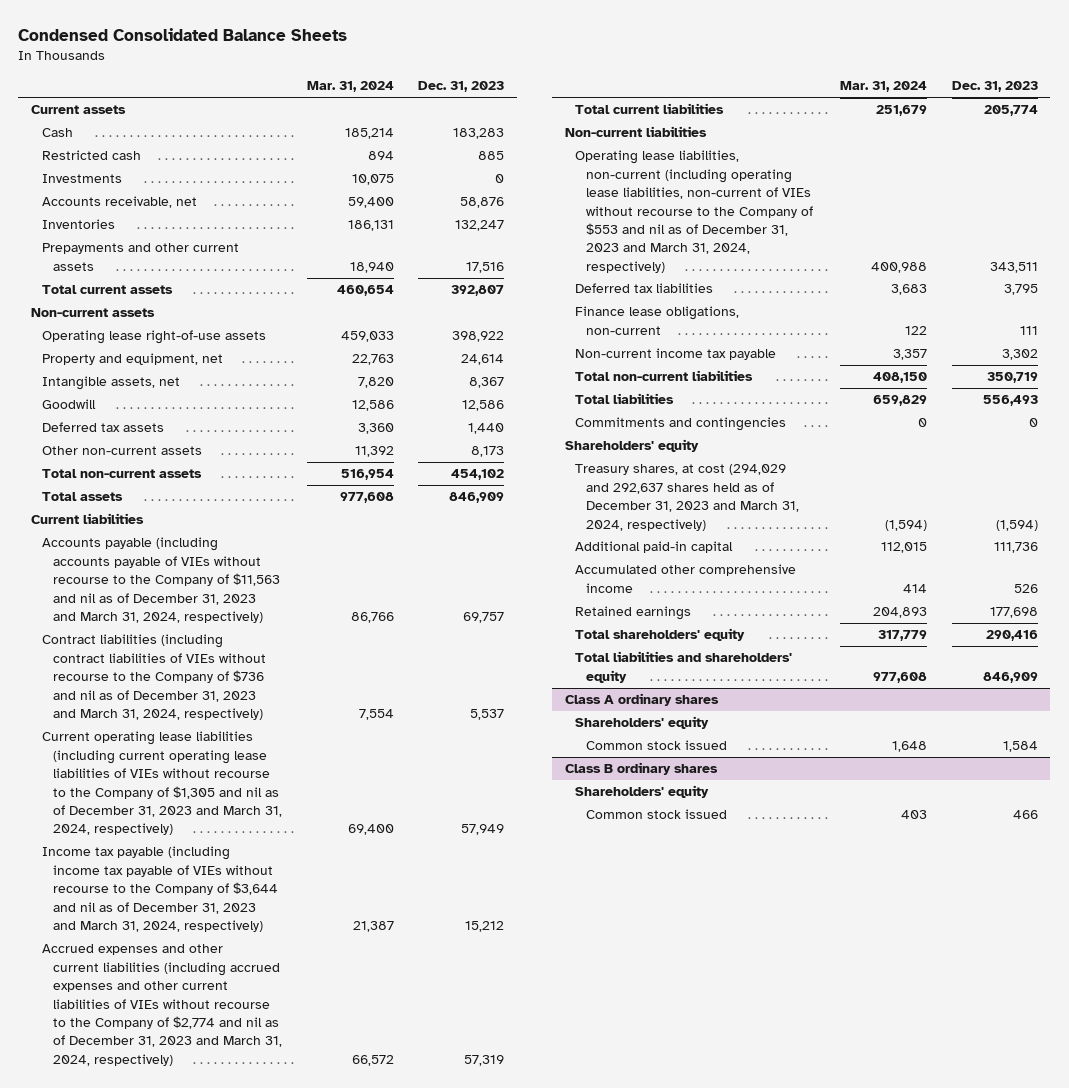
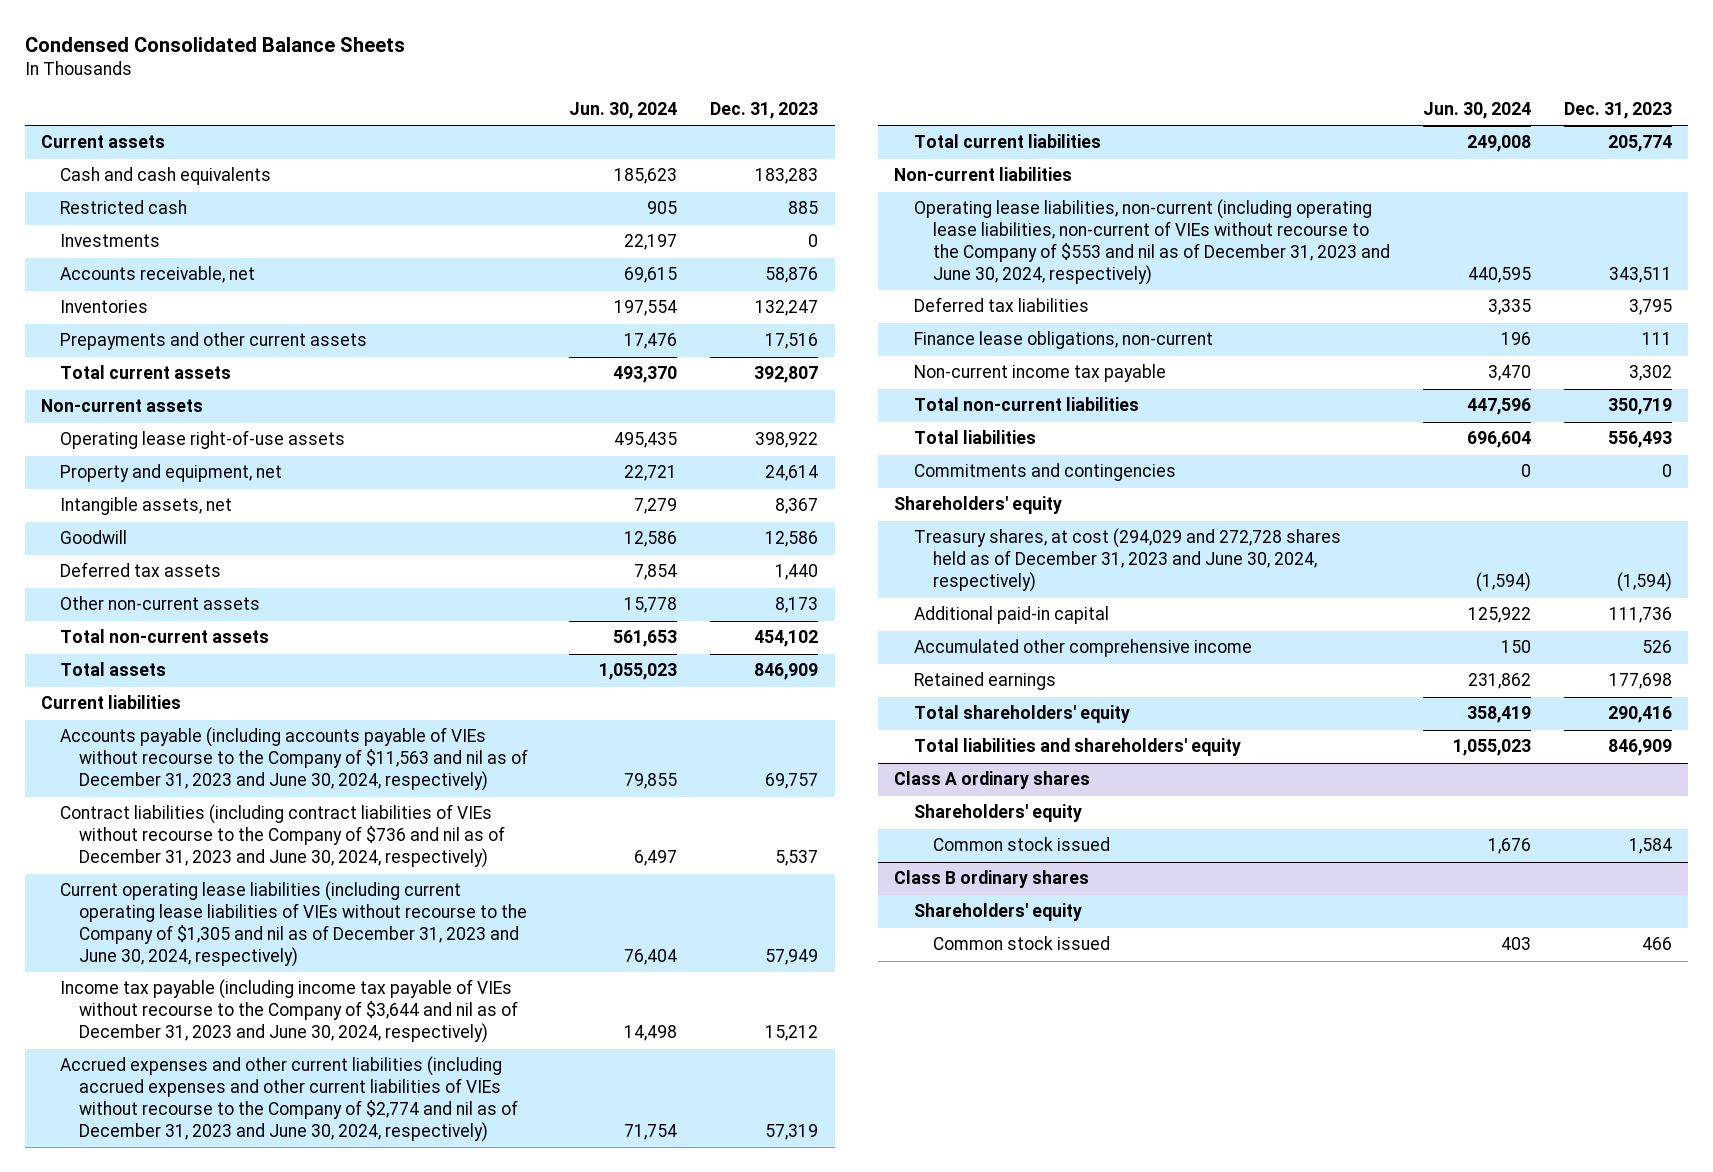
[306,81,394,93] Mar. 31, 2024 -> none
none -> [569,101,678,119] Jun. 30, 2024
[41,128,73,138] Cash -> [60,167,272,186] Cash and cash equivalents
[41,537,280,623] Accounts payable (including accounts payable of VIEs without recourse to the Company of $11,563 and nil as of December 31, 2023 and March 31, 2024, respectively) -> [60,727,529,792] Accounts payable (including accounts payable of VIEs without recourse to the Company of $11,563 and nil as of December 31, 2023 and June 30, 2024, respectively)
[41,634,266,720] Contract liabilities (including contract liabilities of VIEs without recourse to the Company of $736 and nil as of December 31, 2023 and March 31, 2024, respectively) -> [60,804,506,869] Contract liabilities (including contract liabilities of VIEs without recourse to the Company of $736 and nil as of December 31, 2023 and June 30, 2024, respectively)
[41,731,282,836] Current operating lease liabilities (including current operating lease liabilities of VIEs without recourse to the Company of $1,305 and nil as of December 31, 2023 and March 31, 2024, respectively) -> [60,881,528,968] Current operating lease liabilities (including current operating lease liabilities of VIEs without recourse to the Company of $1,305 and nil as of December 31, 2023 and June 30, 2024, respectively)
[41,846,278,932] Income tax payable (including income tax payable of VIEs without recourse to the Company of $3,644 and nil as of December 31, 2023 and March 31, 2024, respectively) -> [60,979,519,1044] Income tax payable (including income tax payable of VIEs without recourse to the Company of $3,644 and nil as of December 31, 2023 and June 30, 2024, respectively)
[41,944,282,1066] Accrued expenses and other current liabilities (including accrued expenses and other current liabilities of VIEs without recourse to the Company of $2,774 and nil as of December 31, 2023 and March 31, 2024, respectively) -> [60,1056,519,1143] Accrued expenses and other current liabilities (including accrued expenses and other current liabilities of VIEs without recourse to the Company of $2,774 and nil as of December 31, 2023 and June 30, 2024, respectively)
[575,150,814,273] Operating lease liabilities, non-current (including operating lease liabilities, non-current of VIEs without recourse to the Company of $553 and nil as of December 31, 2023 and March 31, 2024, respectively) -> [913,199,1390,286] Operating lease liabilities, non-current (including operating lease liabilities, non-current of VIEs without recourse to the Company of $553 and nil as of December 31, 2023 and June 30, 2024, respectively)
[575,464,800,531] Treasury shares, at cost (294,029 and 292,637 shares held as of December 31, 2023 and March 31, 2024, respectively) -> [913,528,1341,593] Treasury shares, at cost (294,029 and 272,728 shares held as of December 31, 2023 and June 30, 2024, respectively)

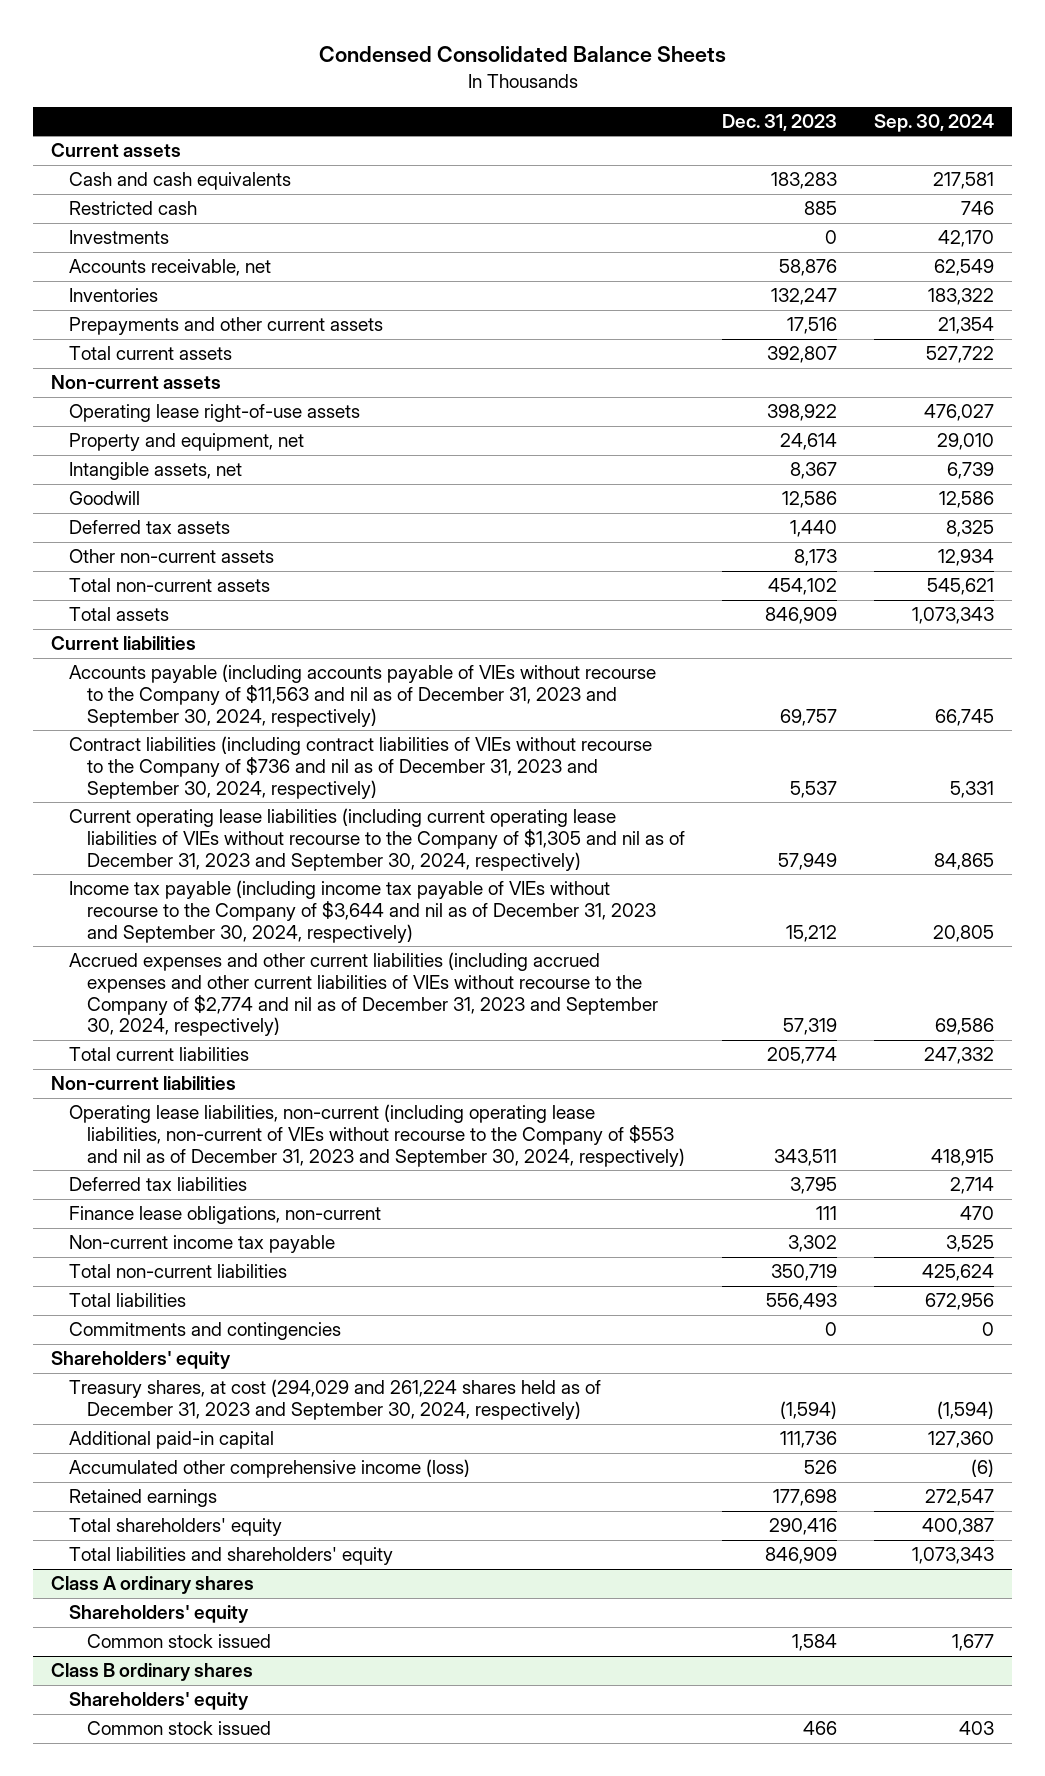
[569,101,678,119] Jun. 30, 2024 -> none
none -> [873,113,994,132] Sep. 30, 2024
[60,727,529,792] Accounts payable (including accounts payable of VIEs without recourse to the Company of $11,563 and nil as of December 31, 2023 and June 30, 2024, respectively) -> [69,664,657,727] Accounts payable (including accounts payable of VIEs without recourse to the Company of $11,563 and nil as of December 31, 2023 and September 30, 2024, respectively)
[60,804,506,869] Contract liabilities (including contract liabilities of VIEs without recourse to the Company of $736 and nil as of December 31, 2023 and June 30, 2024, respectively) -> [69,736,653,799] Contract liabilities (including contract liabilities of VIEs without recourse to the Company of $736 and nil as of December 31, 2023 and September 30, 2024, respectively)
[60,881,528,968] Current operating lease liabilities (including current operating lease liabilities of VIEs without recourse to the Company of $1,305 and nil as of December 31, 2023 and June 30, 2024, respectively) -> [69,808,686,871] Current operating lease liabilities (including current operating lease liabilities of VIEs without recourse to the Company of $1,305 and nil as of December 31, 2023 and September 30, 2024, respectively)
[60,979,519,1044] Income tax payable (including income tax payable of VIEs without recourse to the Company of $3,644 and nil as of December 31, 2023 and June 30, 2024, respectively) -> [69,880,657,943] Income tax payable (including income tax payable of VIEs without recourse to the Company of $3,644 and nil as of December 31, 2023 and September 30, 2024, respectively)
[60,1056,519,1143] Accrued expenses and other current liabilities (including accrued expenses and other current liabilities of VIEs without recourse to the Company of $2,774 and nil as of December 31, 2023 and June 30, 2024, respectively) -> [69,952,659,1037] Accrued expenses and other current liabilities (including accrued expenses and other current liabilities of VIEs without recourse to the Company of $2,774 and nil as of December 31, 2023 and September 30, 2024, respectively)
[913,199,1390,286] Operating lease liabilities, non-current (including operating lease liabilities, non-current of VIEs without recourse to the Company of $553 and nil as of December 31, 2023 and June 30, 2024, respectively) -> [69,1104,686,1167] Operating lease liabilities, non-current (including operating lease liabilities, non-current of VIEs without recourse to the Company of $553 and nil as of December 31, 2023 and September 30, 2024, respectively)
[913,528,1341,593] Treasury shares, at cost (294,029 and 272,728 shares held as of December 31, 2023 and June 30, 2024, respectively) -> [69,1379,602,1420] Treasury shares, at cost (294,029 and 261,224 shares held as of December 31, 2023 and September 30, 2024, respectively)
[913,639,1252,658] Accumulated other comprehensive income -> [69,1459,471,1479] Accumulated other comprehensive income (loss)

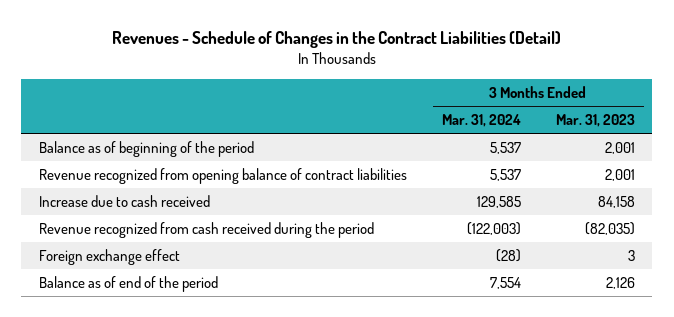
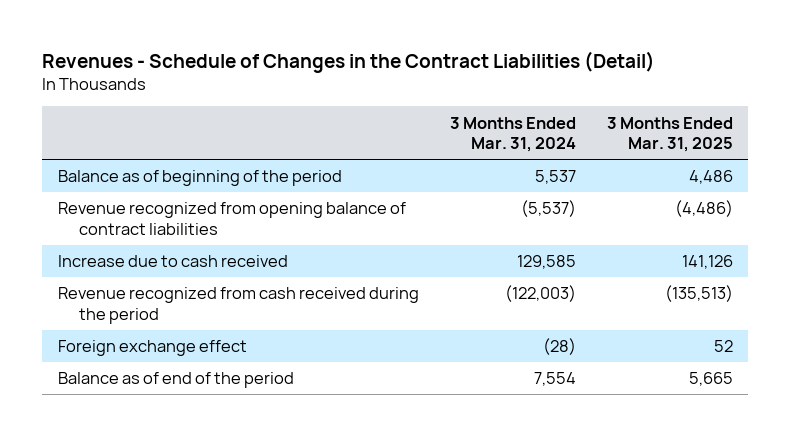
[555,114,635,128] Mar. 31, 2023 -> none
none -> [606,116,733,153] 3 Months Ended Mar. 31, 2025
[489,168,521,181] 5,537 -> [520,200,576,218] (5,537)

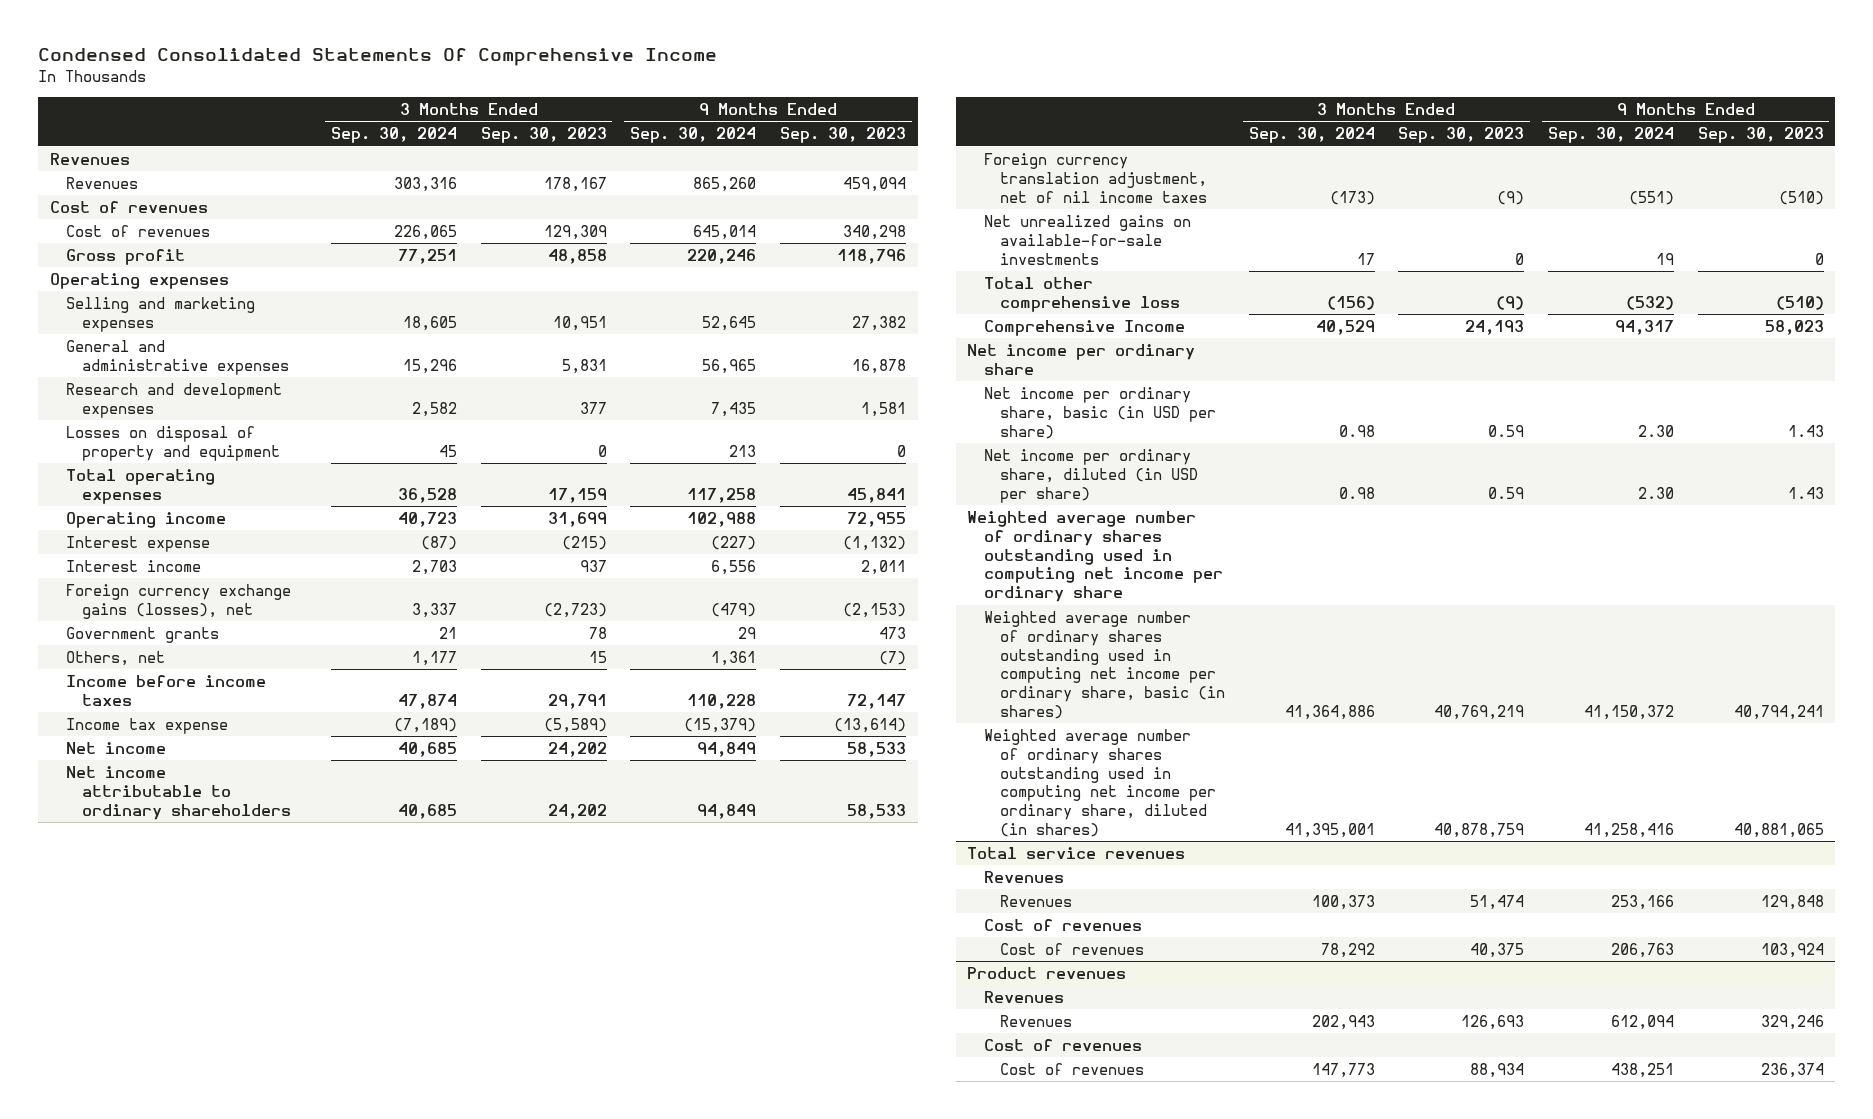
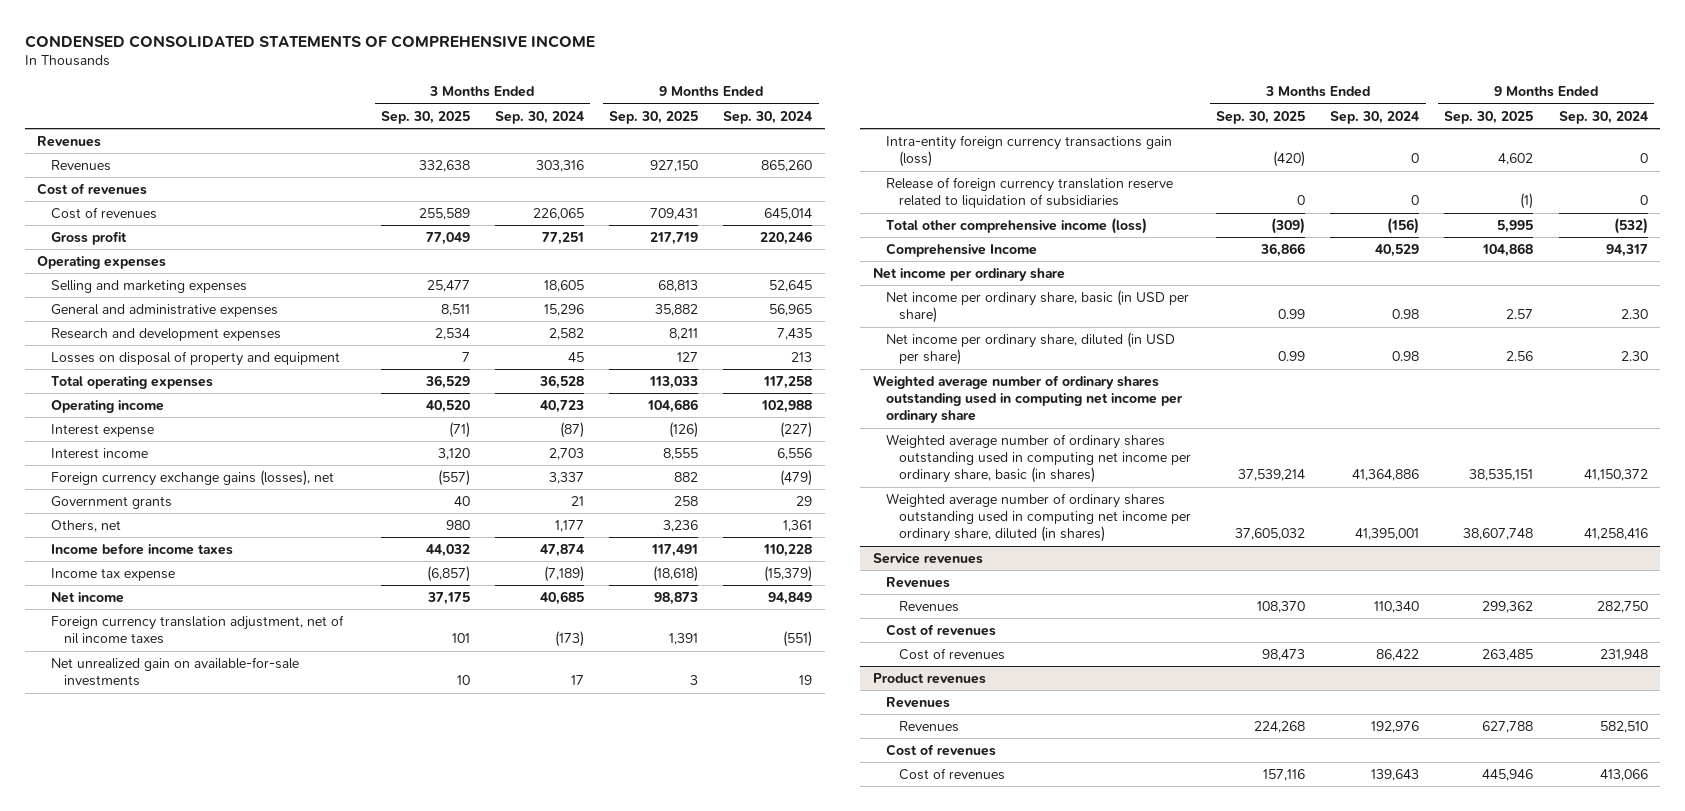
[37,48,717,67] Condensed Consolidated Statements Of Comprehensive Income -> [24,34,595,48] CONDENSED CONSOLIDATED STATEMENTS OF COMPREHENSIVE INCOME
[480,127,607,144] Sep. 30, 2023 -> none
[779,127,906,144] Sep. 30, 2023 -> none
none -> [380,110,470,124] Sep. 30, 2025
none -> [609,110,699,124] Sep. 30, 2025
[65,765,292,820] Net income attributable to ordinary shareholders -> none
[983,214,1191,265] Net unrealized gains on available-for-sale investments -> [50,656,299,687] Net unrealized gain on available-for-sale investments
none -> [885,134,1172,168] Intra-entity foreign currency transactions gain (loss)
none -> [885,176,1173,209] Release of foreign currency translation reserve related to liquidation of subsidiaries
[983,276,1180,312] Total other comprehensive loss -> [885,217,1147,234] Total other comprehensive income (loss)
[967,846,1186,859] Total service revenues -> [872,552,983,564] Service revenues
[1311,894,1375,910] 100,373 -> [1374,600,1420,613] 110,340
[1610,894,1674,910] 253,166 -> [1596,600,1648,613] 282,750
[1320,942,1375,958] 78,292 -> [1376,648,1420,661] 86,422
[1610,942,1674,958] 206,763 -> [1599,648,1648,661] 231,948
[1311,1014,1375,1030] 202,943 -> [1371,720,1420,733] 192,976
[1610,1014,1674,1030] 612,094 -> [1599,720,1648,733] 582,510
[1311,1062,1375,1078] 147,773 -> [1371,768,1420,781] 139,643
[1610,1062,1674,1078] 438,251 -> [1599,768,1648,781] 413,066

